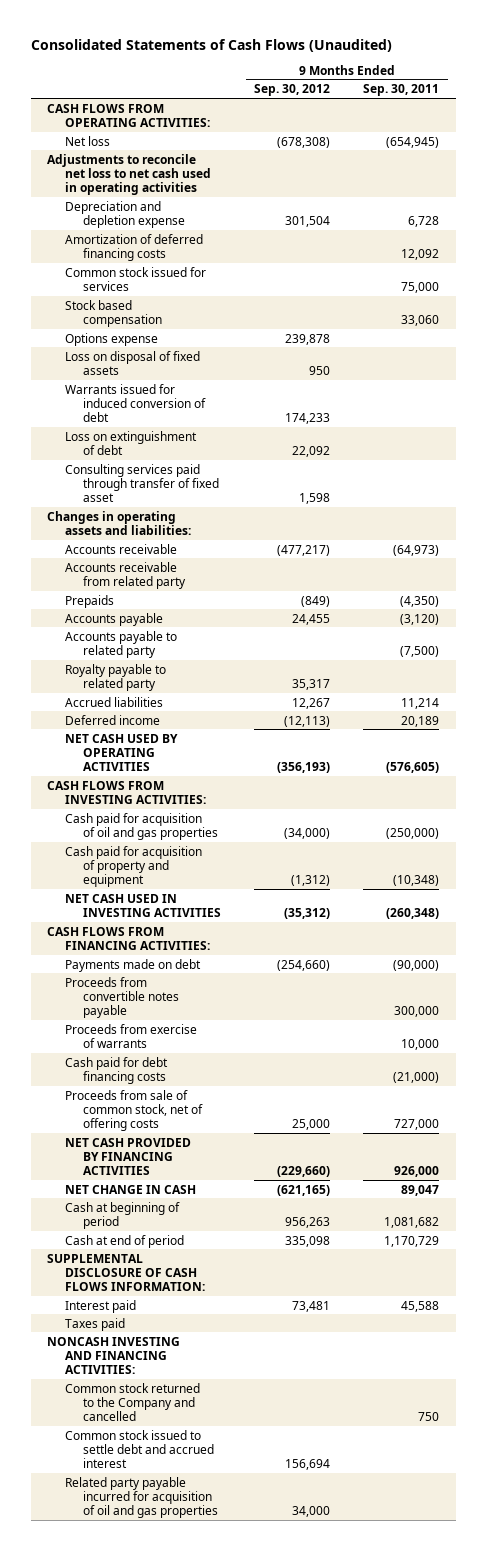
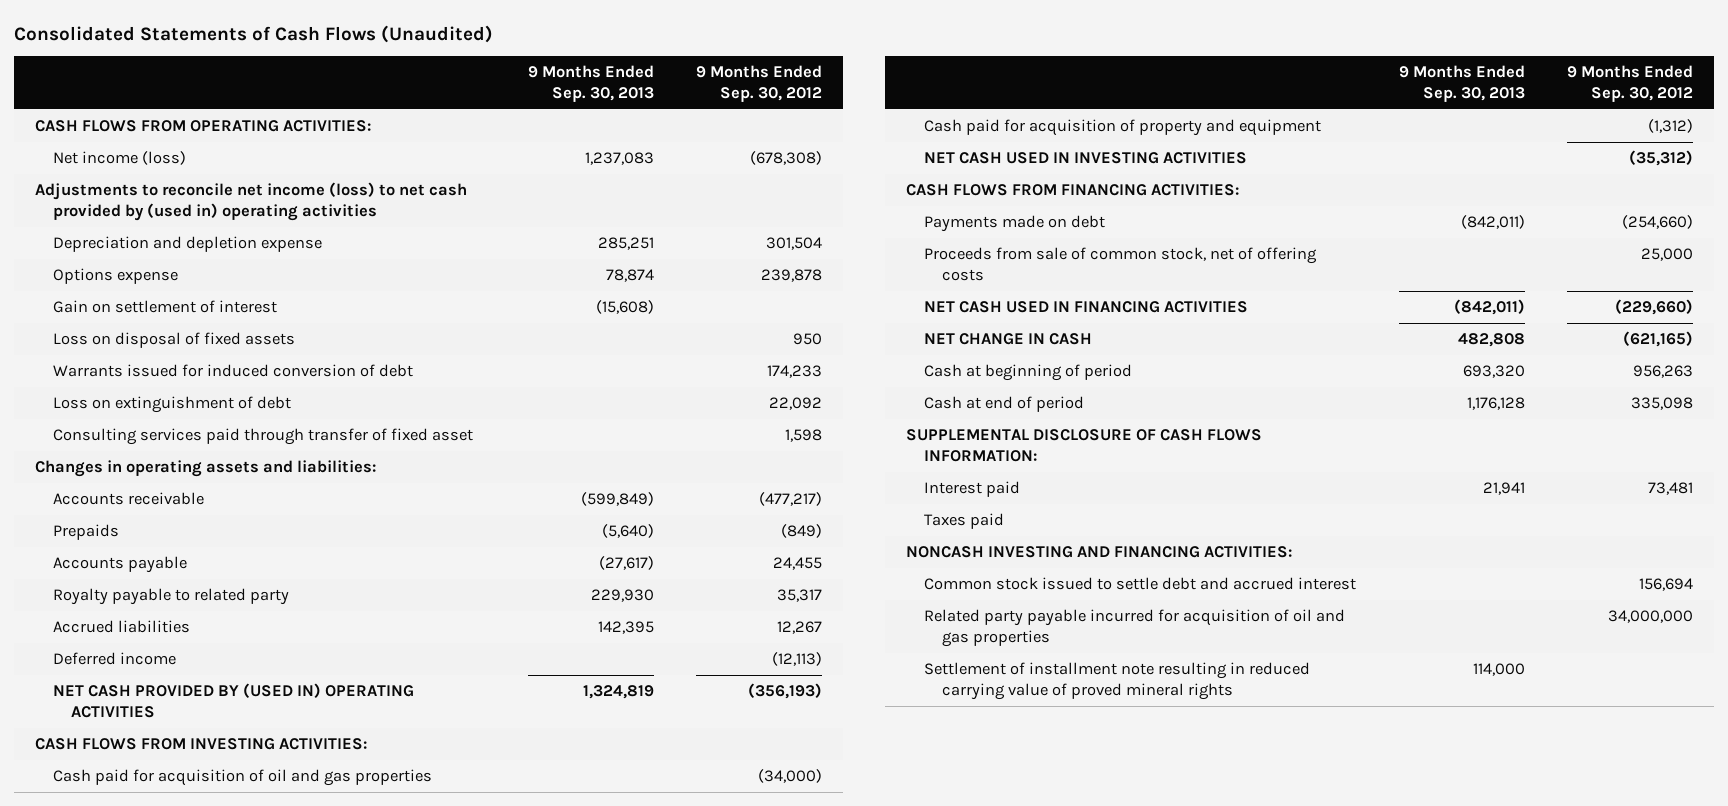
[363,84,440,97] Sep. 30, 2011 -> none
none -> [527,65,654,103] 9 Months Ended Sep. 30, 2013
[65,135,111,146] Net loss -> [53,151,187,166] Net income (loss)
[47,153,212,195] Adjustments to reconcile net loss to net cash used in operating activities -> [35,182,468,222] Adjustments to reconcile net income (loss) to net cash provided by (used in) operating activities
[65,233,204,261] Amortization of deferred financing costs -> none
[65,266,207,291] Common stock issued for services -> none
[65,299,163,327] Stock based compensation -> none
none -> [53,300,278,314] Gain on settlement of interest
[65,561,187,589] Accounts receivable from related party -> none
[65,630,178,658] Accounts payable to related party -> none
[65,733,179,771] NET CASH USED BY OPERATING ACTIVITIES -> [53,683,415,719] NET CASH PROVIDED BY (USED IN) OPERATING ACTIVITIES
[65,976,180,1018] Proceeds from convertible notes payable -> none
[65,1023,198,1048] Proceeds from exercise of warrants -> none
[65,1056,169,1084] Cash paid for debt financing costs -> none
[65,1137,192,1175] NET CASH PROVIDED BY FINANCING ACTIVITIES -> [924,301,1249,314] NET CASH USED IN FINANCING ACTIVITIES
[65,1382,201,1421] Common stock returned to the Company and cancelled -> none
[292,1505,331,1517] 34,000 -> [1607,610,1693,624] 34,000,000
none -> [924,662,1311,701] Settlement of installment note resulting in reduced carrying value of proved mineral rights

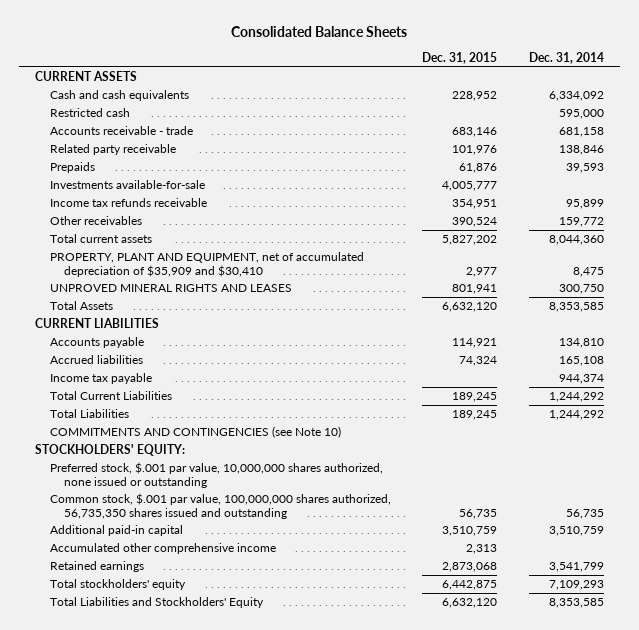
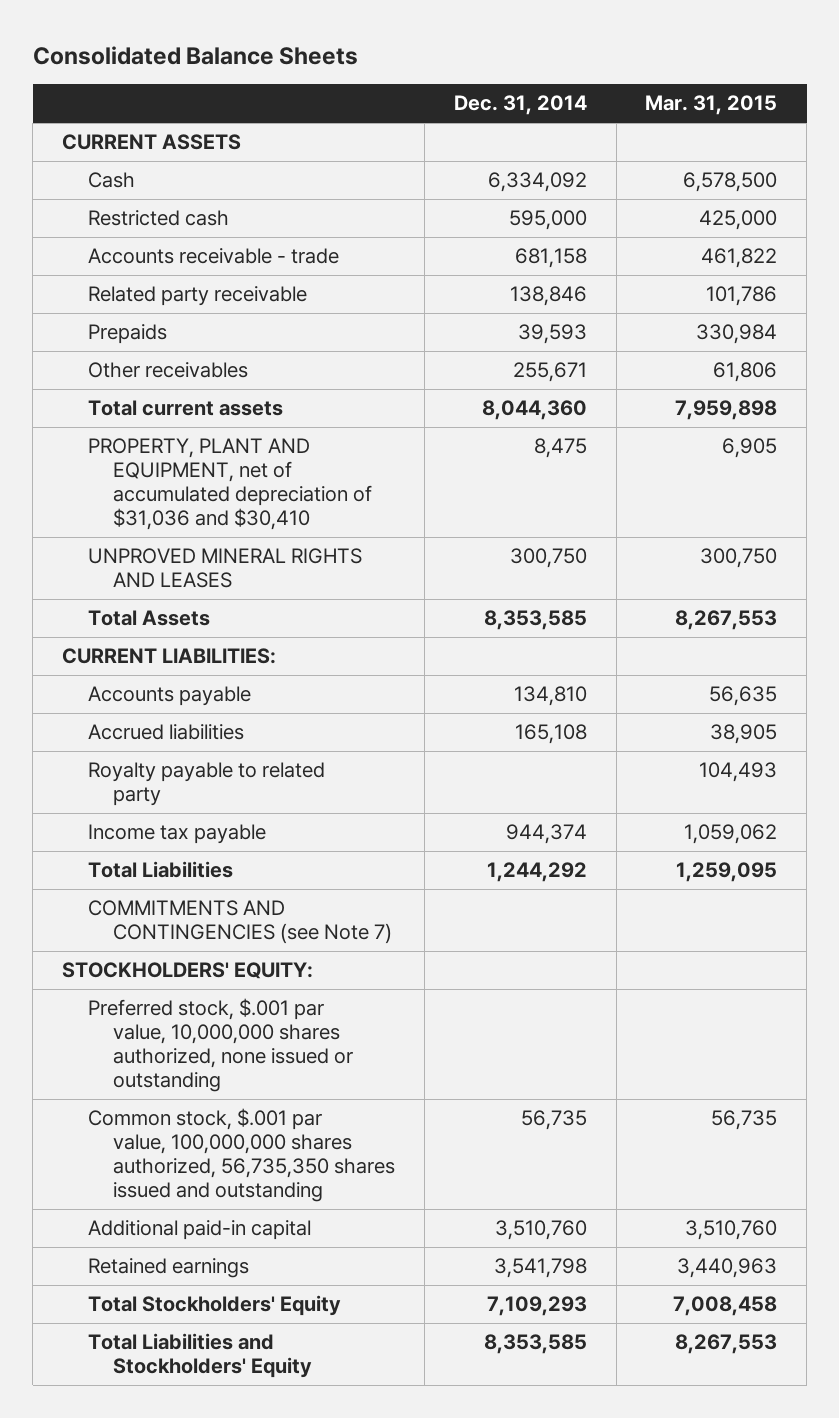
[422,52,498,65] Dec. 31, 2015 -> none
none -> [645,95,778,116] Mar. 31, 2015
[49,90,189,102] Cash and cash equivalents -> [87,172,135,189] Cash
[49,180,205,190] Investments available-for-sale -> none
[49,198,207,208] Income tax refunds receivable -> none
[558,217,604,228] 159,772 -> [512,362,587,383] 255,671
[49,252,364,277] PROPERTY, PLANT AND EQUIPMENT, net of accumulated depreciation of $35,909 and $30,410 -> [87,438,373,531] PROPERTY, PLANT AND EQUIPMENT, net of accumulated depreciation of $31,036 and $30,410
[34,318,159,329] CURRENT LIABILITIES -> [61,648,276,665] CURRENT LIABILITIES:
none -> [87,762,325,807] Royalty payable to related party
[49,391,172,401] Total Current Liabilities -> none
[49,426,341,439] COMMITMENTS AND CONTINGENCIES (see Note 10) -> [87,900,393,945] COMMITMENTS AND CONTINGENCIES (see Note 7)
[49,543,276,555] Accumulated other comprehensive income -> none
[548,526,604,537] 3,510,759 -> [494,1220,587,1241] 3,510,760
[548,562,604,573] 3,541,799 -> [493,1258,587,1279] 3,541,798
[49,579,186,591] Total stockholders' equity -> [87,1295,341,1317] Total Stockholders' Equity

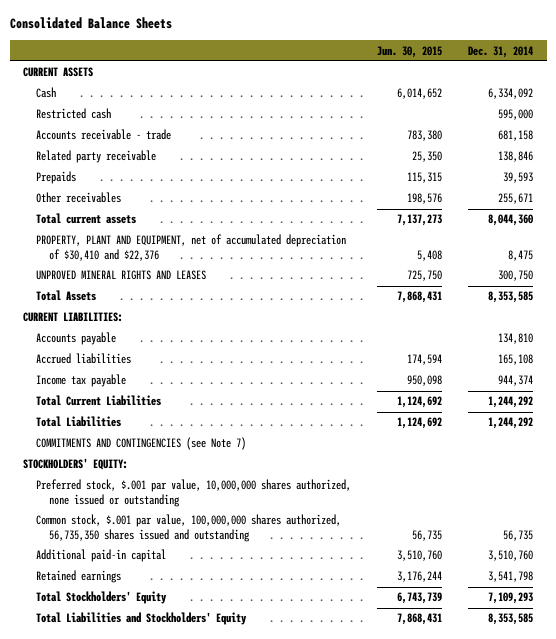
[645,95,778,116] Mar. 31, 2015 -> none
none -> [377,45,443,58] Jun. 30, 2015
[87,438,373,531] PROPERTY, PLANT AND EQUIPMENT, net of accumulated depreciation of $31,036 and $30,410 -> [36,234,347,261] PROPERTY, PLANT AND EQUIPMENT, net of accumulated depreciation of $30,410 and $22,376
[87,762,325,807] Royalty payable to related party -> none
none -> [36,395,162,407] Total Current Liabilities

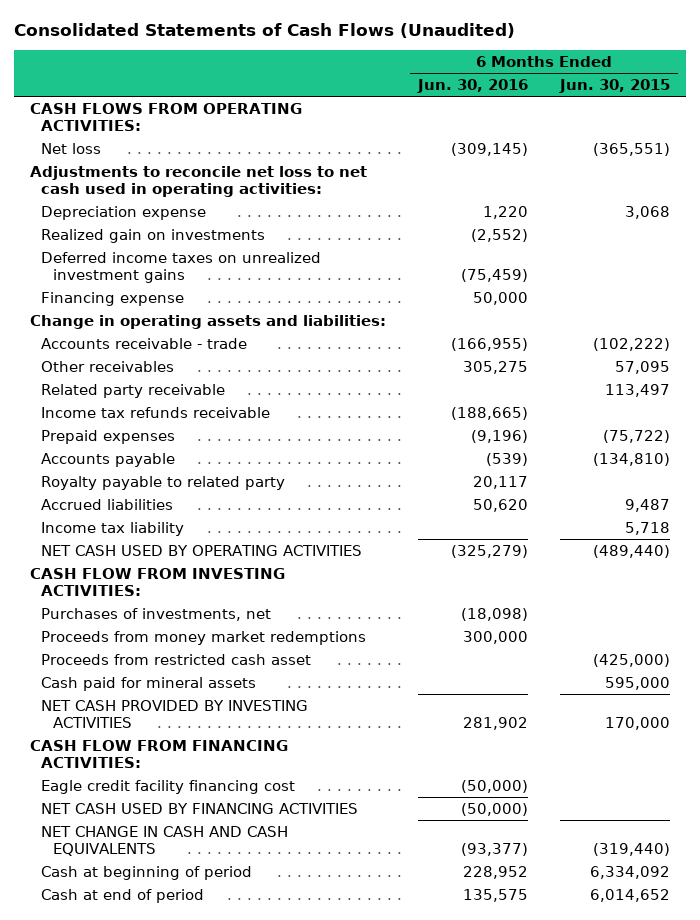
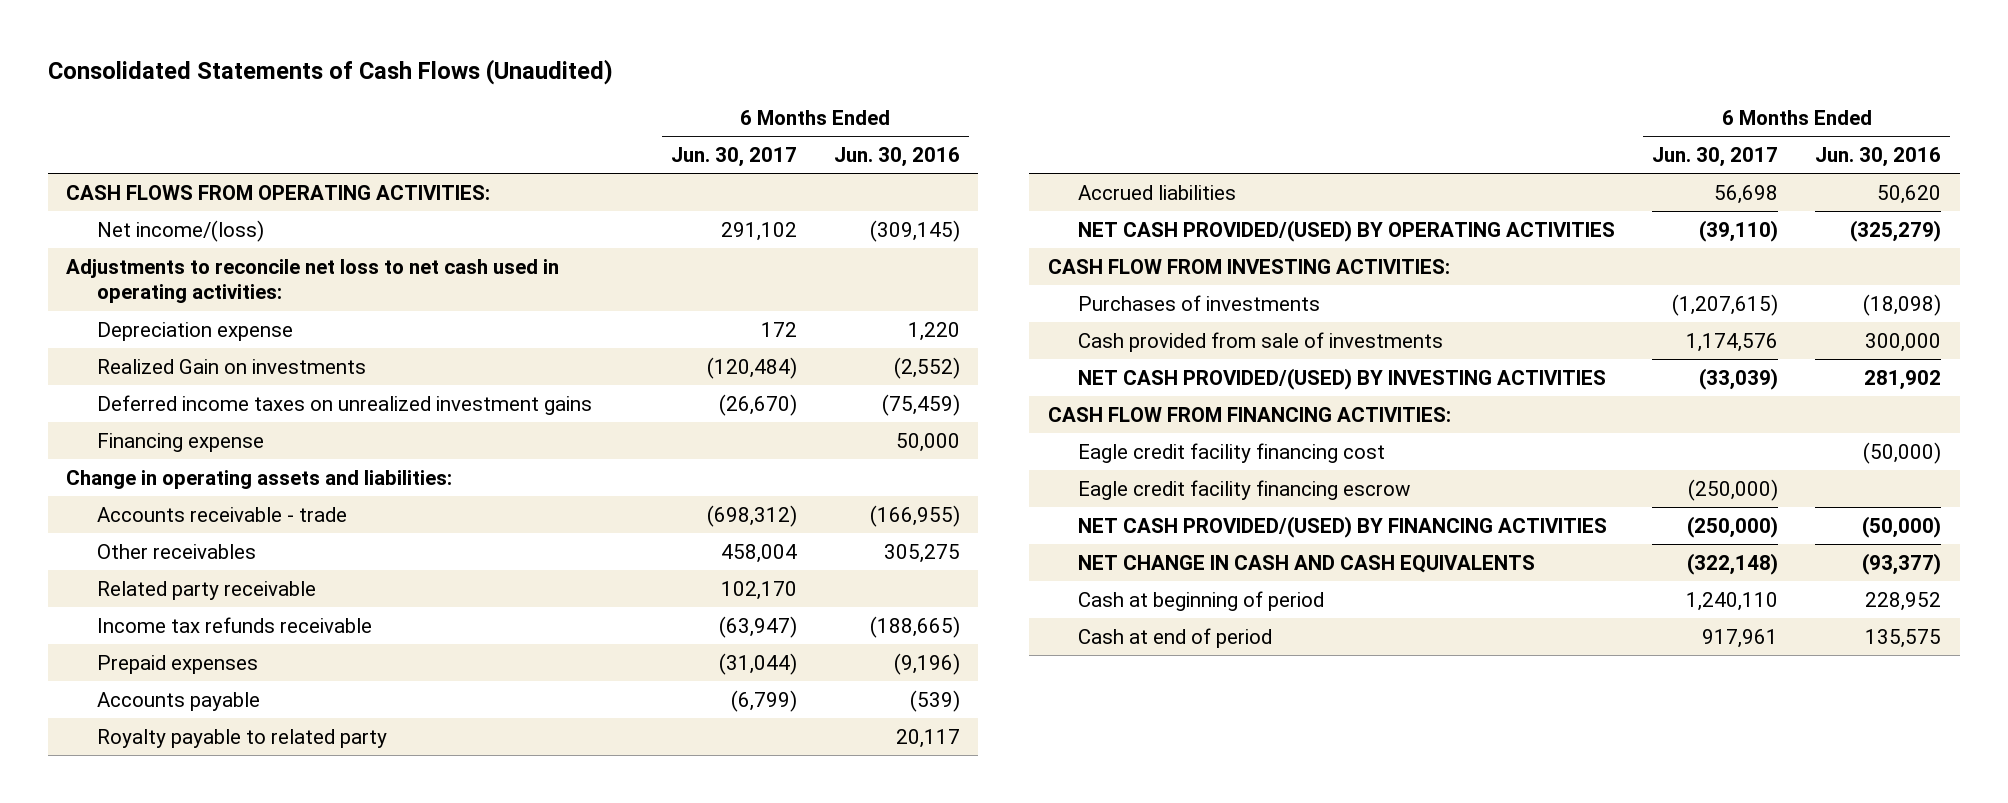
[558,79,670,94] Jun. 30, 2015 -> none
none -> [670,146,797,167] Jun. 30, 2017
[41,142,102,154] Net loss -> [96,219,264,242] Net income/(loss)
[41,228,266,243] Realized gain on investments -> [96,358,366,374] Realized Gain on investments
[41,521,185,536] Income tax liability -> none
[41,544,363,556] NET CASH USED BY OPERATING ACTIVITIES -> [1078,219,1616,242] NET CASH PROVIDED/(USED) BY OPERATING ACTIVITIES
[41,630,367,645] Proceeds from money market redemptions -> none
[41,653,312,665] Proceeds from restricted cash asset -> none
[41,676,257,691] Cash paid for mineral assets -> none
[41,607,272,621] Purchases of investments, net -> [1078,294,1321,311] Purchases of investments
none -> [1078,331,1444,352] Cash provided from sale of investments
[41,699,309,728] NET CASH PROVIDED BY INVESTING ACTIVITIES -> [1078,367,1607,390] NET CASH PROVIDED/(USED) BY INVESTING ACTIVITIES
none -> [1078,479,1411,500] Eagle credit facility financing escrow
[41,802,359,814] NET CASH USED BY FINANCING ACTIVITIES -> [1078,515,1608,538] NET CASH PROVIDED/(USED) BY FINANCING ACTIVITIES

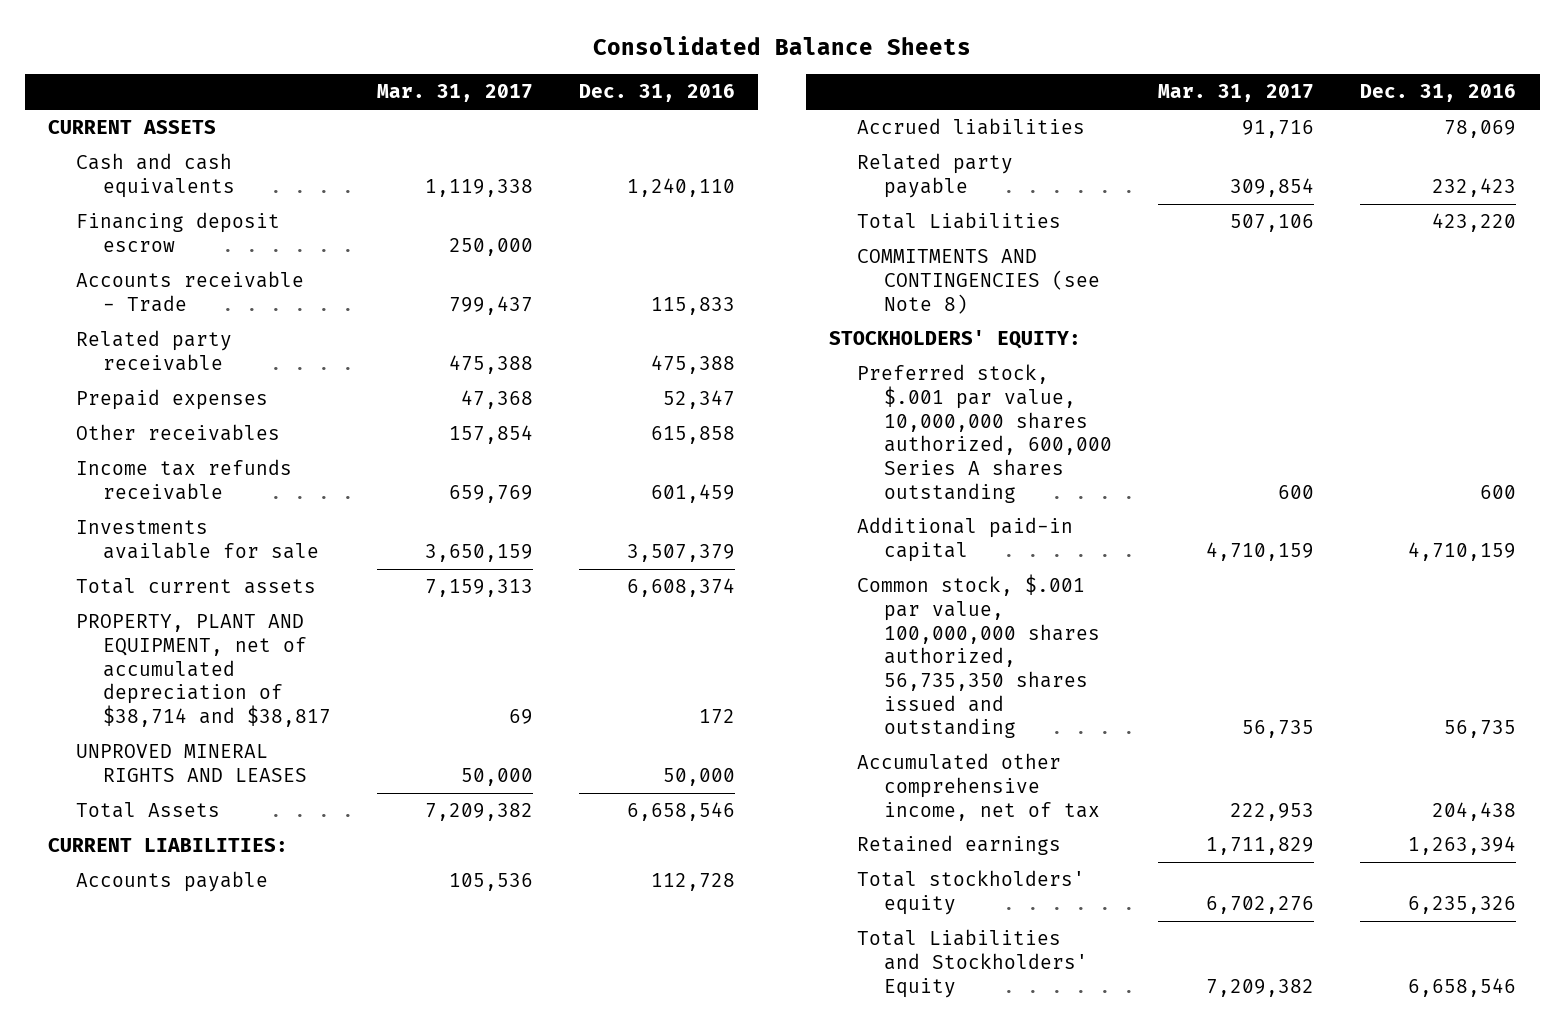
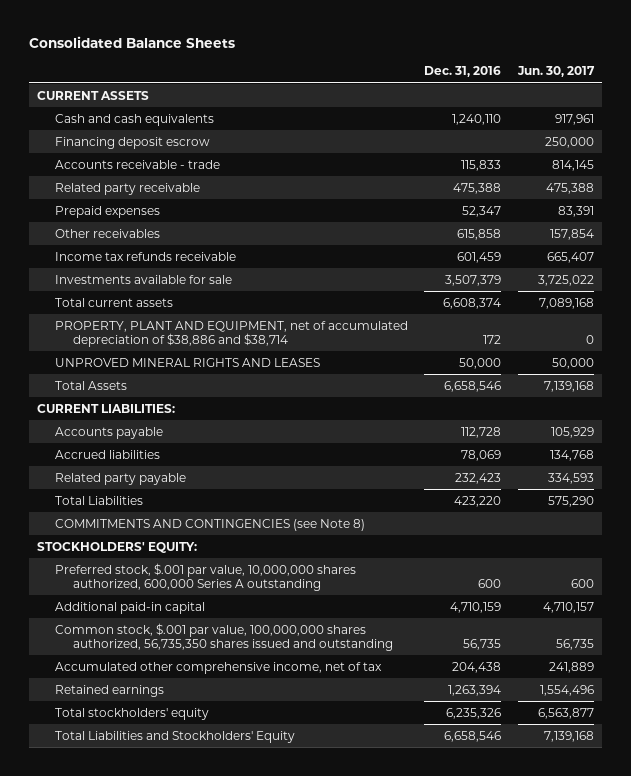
[377,84,534,103] Mar. 31, 2017 -> none
none -> [516,66,595,78] Jun. 30, 2017
[75,271,304,312] Accounts receivable - Trade -> [55,159,221,169] Accounts receivable - trade
[75,614,331,727] PROPERTY, PLANT AND EQUIPMENT, net of accumulated depreciation of $38,714 and $38,817 -> [55,320,409,347] PROPERTY, PLANT AND EQUIPMENT, net of accumulated depreciation of $38,886 and $38,714
[856,364,1113,503] Preferred stock, $.001 par value, 10,000,000 shares authorized, 600,000 Series A shares outstanding -> [55,562,357,591] Preferred stock, $.001 par value, 10,000,000 shares authorized, 600,000 Series A outstanding

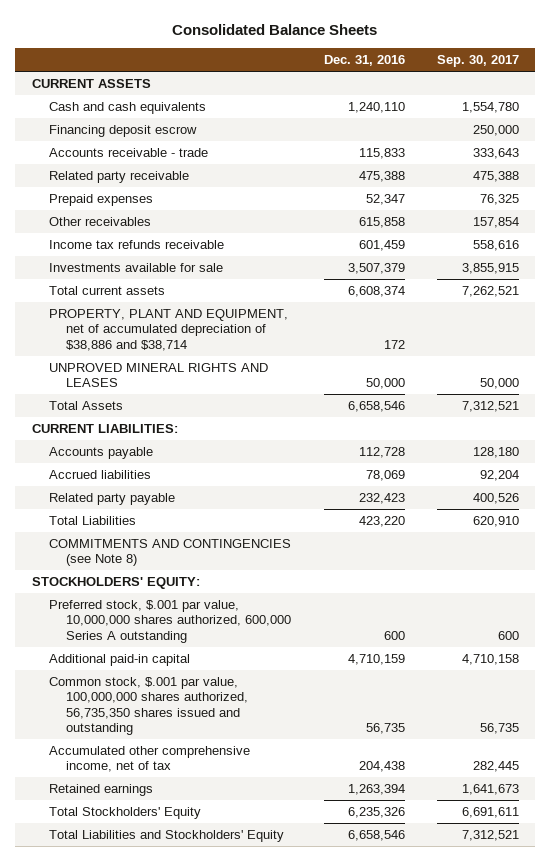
[516,66,595,78] Jun. 30, 2017 -> none
none -> [437,55,520,68] Sep. 30, 2017
[55,707,210,720] Total stockholders' equity -> [48,806,201,819] Total Stockholders' Equity

